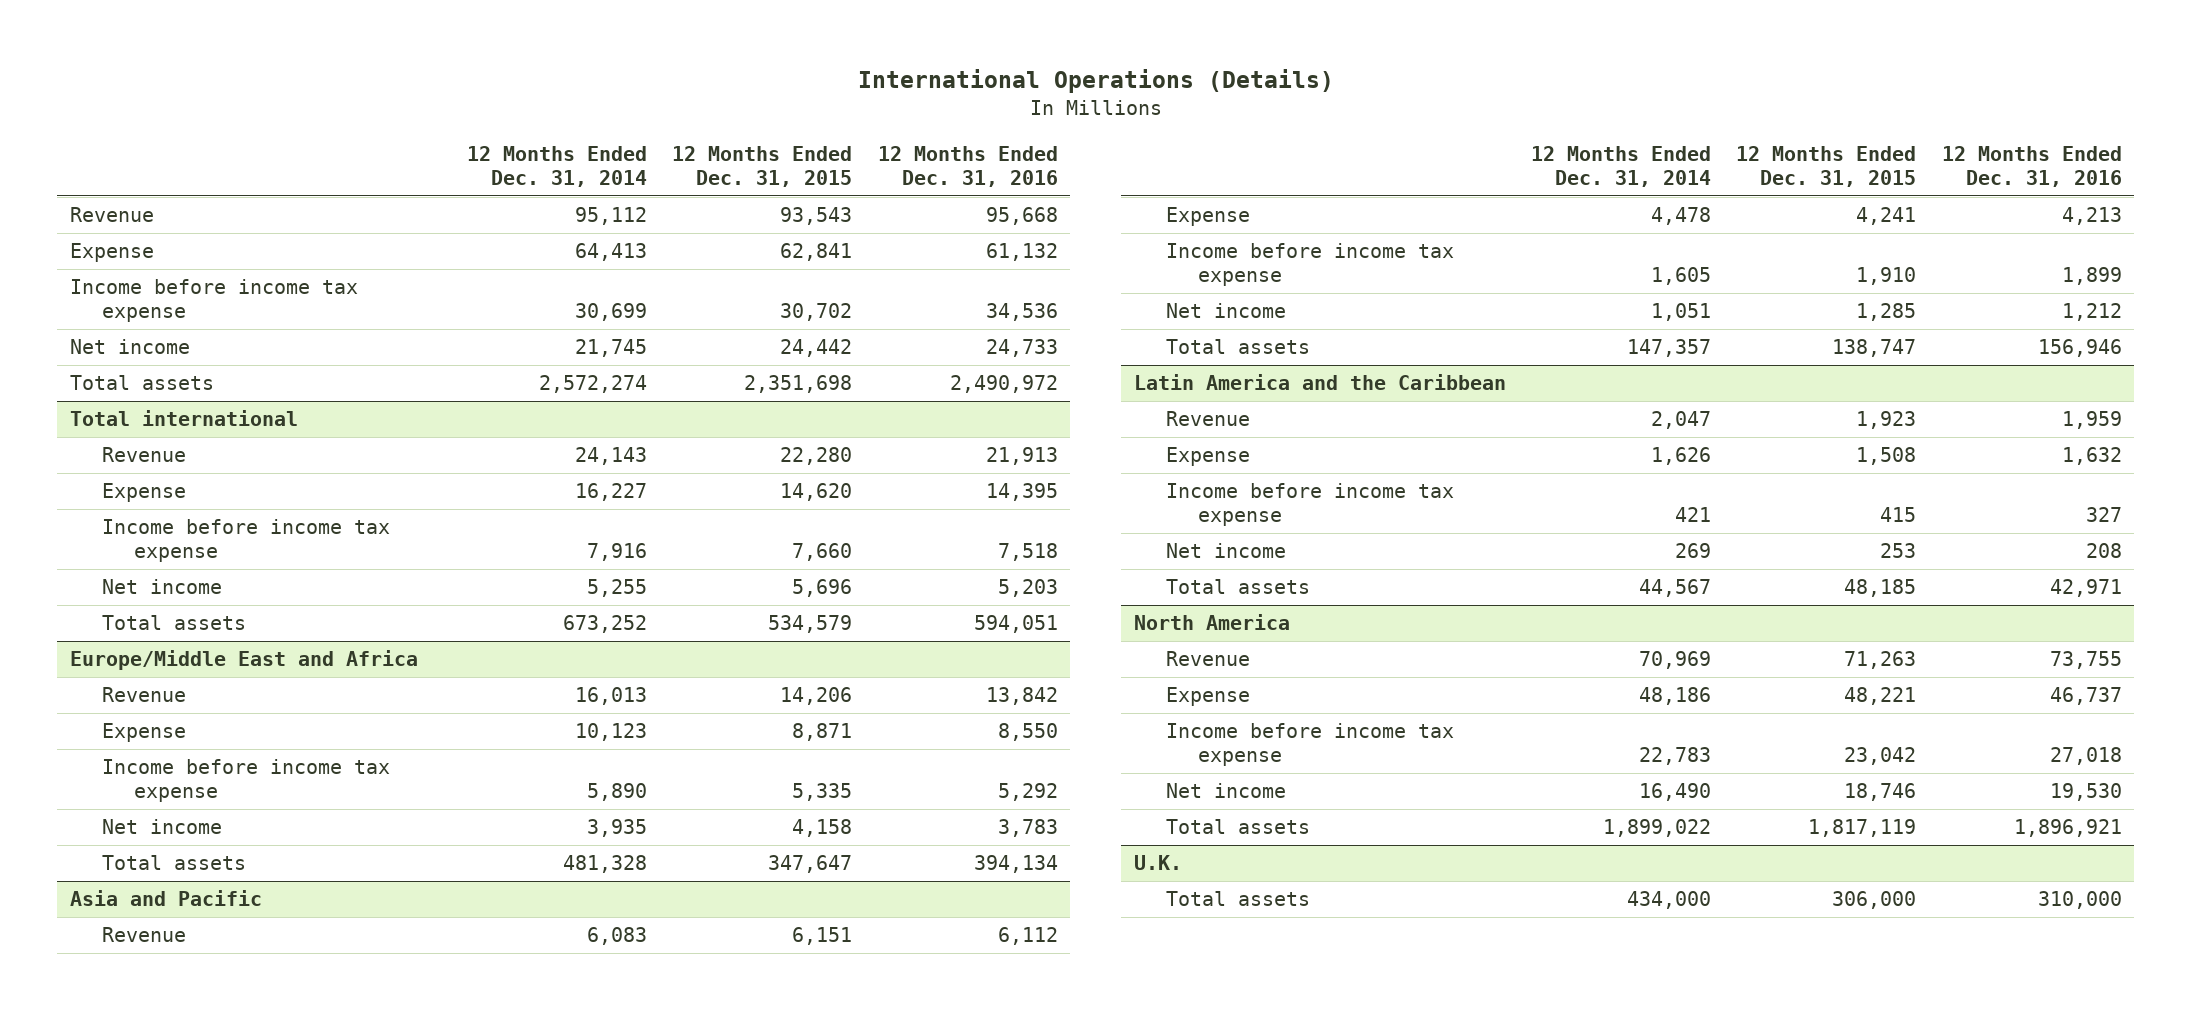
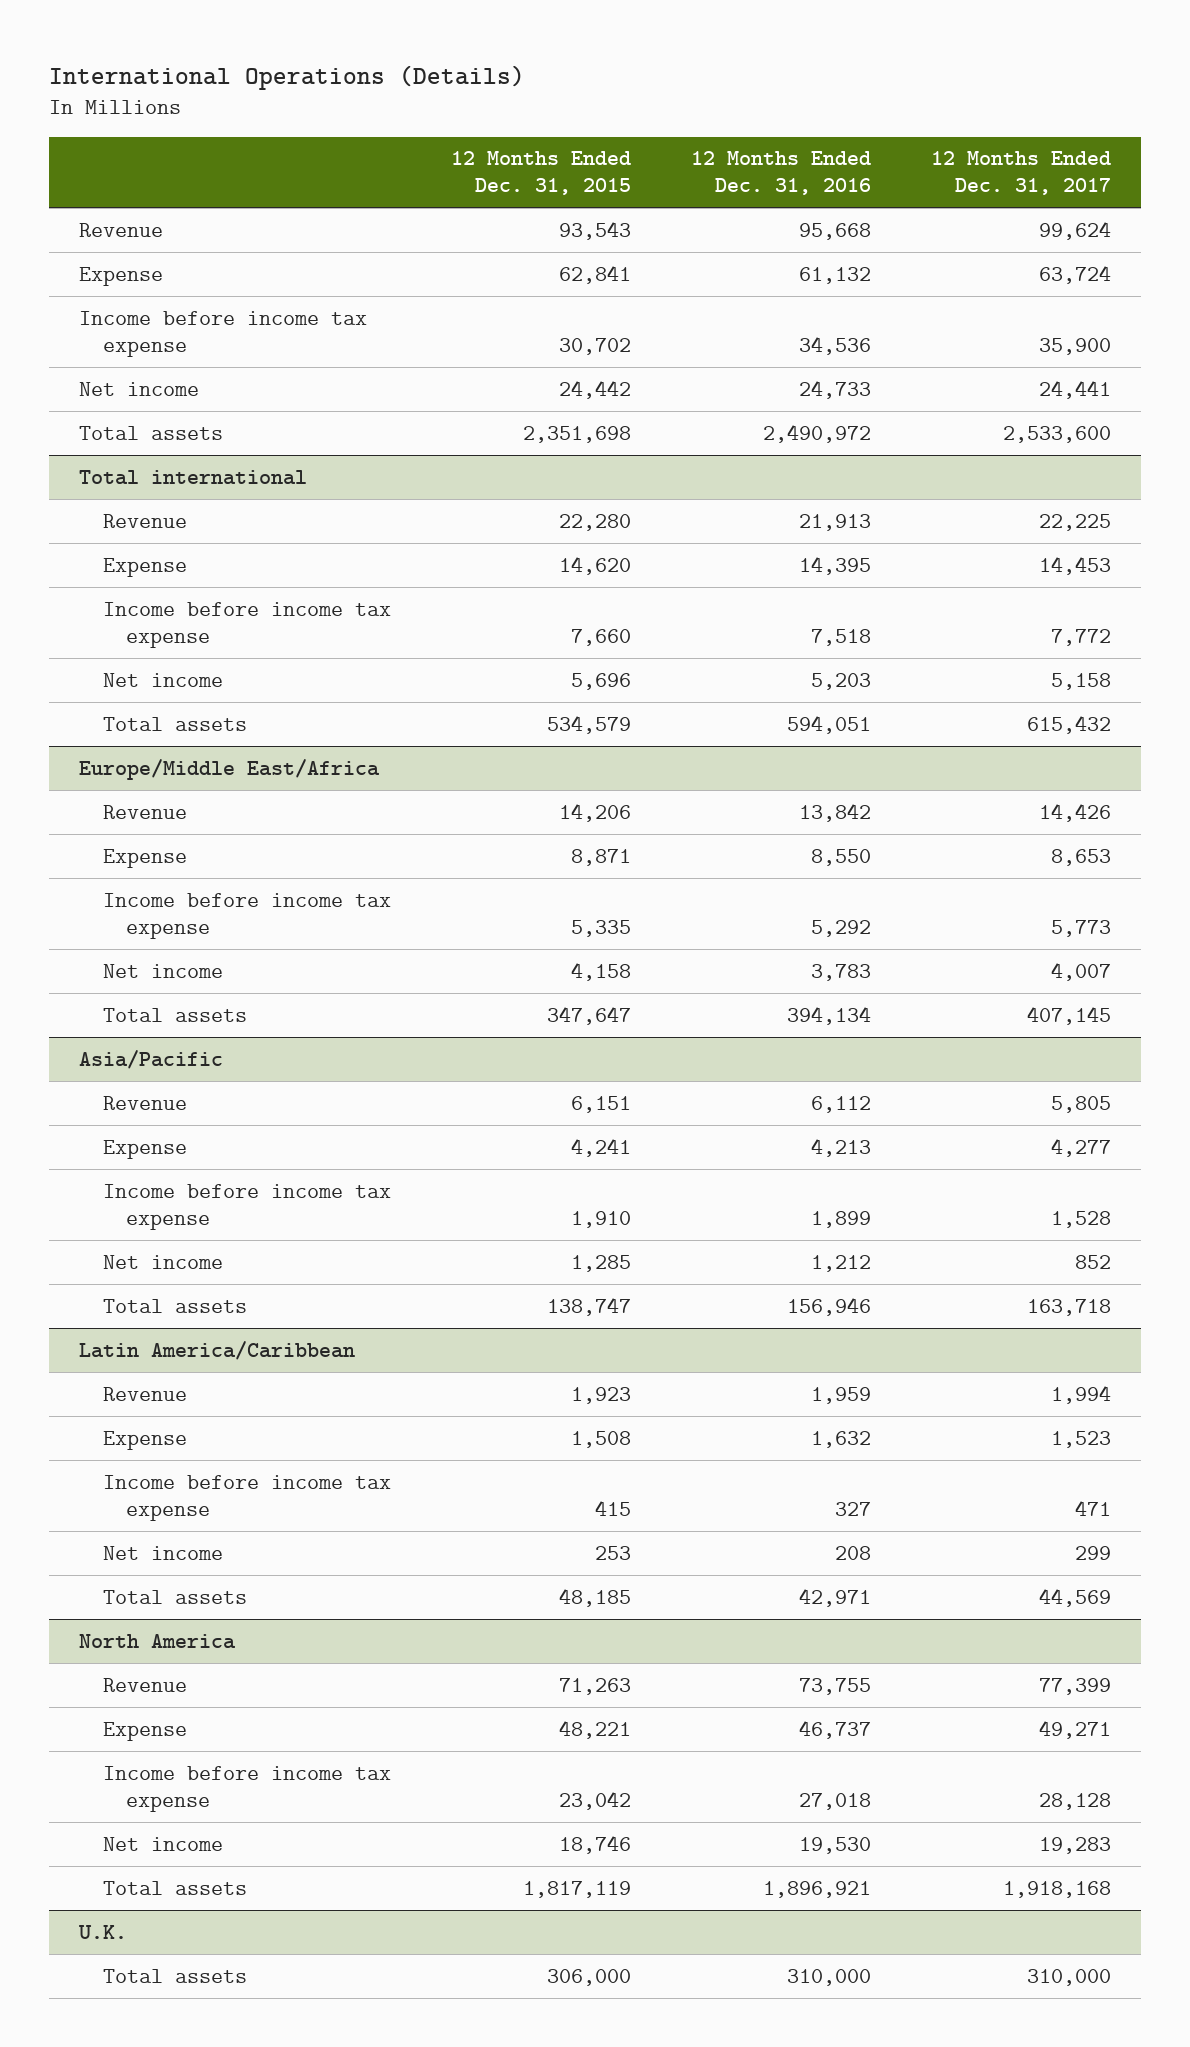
[466,145,647,188] 12 Months Ended Dec. 31, 2014 -> none
none -> [930,151,1111,196] 12 Months Ended Dec. 31, 2017
[69,650,418,671] Europe/Middle East and Africa -> [79,758,381,780] Europe/Middle East/Africa
[69,890,262,907] Asia and Pacific -> [79,1049,224,1069] Asia/Pacific
[1133,374,1506,391] Latin America and the Caribbean -> [79,1340,356,1360] Latin America/Caribbean

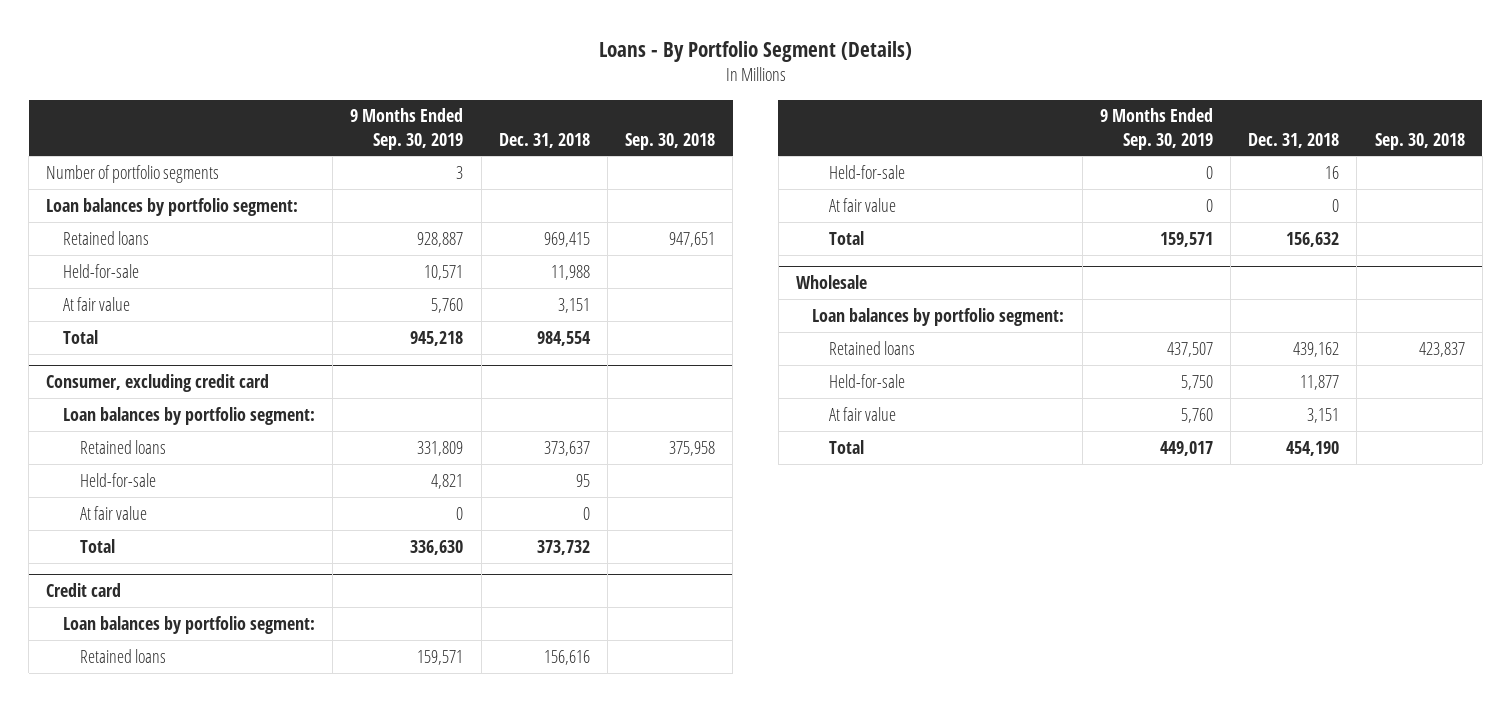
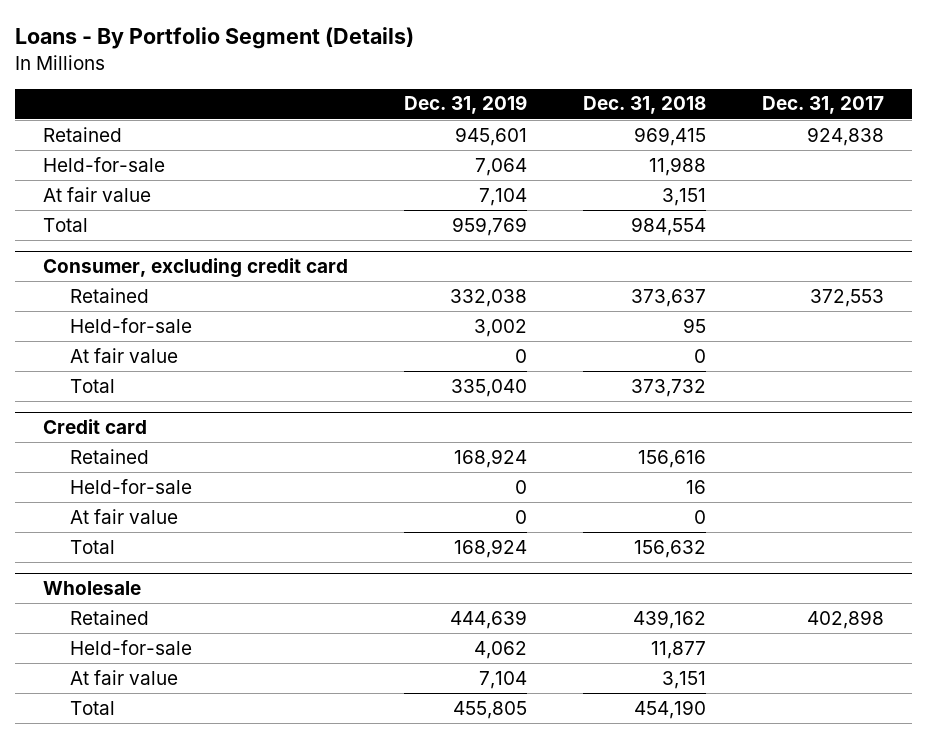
[350,108,464,150] 9 Months Ended Sep. 30, 2019 -> none
[625,132,716,150] Sep. 30, 2018 -> none
none -> [404,95,528,115] Dec. 31, 2019
none -> [762,96,885,115] Dec. 31, 2017
[46,164,220,183] Number of portfolio segments -> none
[46,197,299,216] Loan balances by portfolio segment: -> none
[62,230,149,245] Retained loans -> [43,126,123,142] Retained
[62,406,315,425] Loan balances by portfolio segment: -> none
[79,439,166,454] Retained loans -> [70,287,150,303] Retained
[62,615,315,634] Loan balances by portfolio segment: -> none
[79,648,166,663] Retained loans -> [70,448,150,464] Retained
[812,307,1065,326] Loan balances by portfolio segment: -> none
[829,340,916,355] Retained loans -> [70,609,150,625] Retained

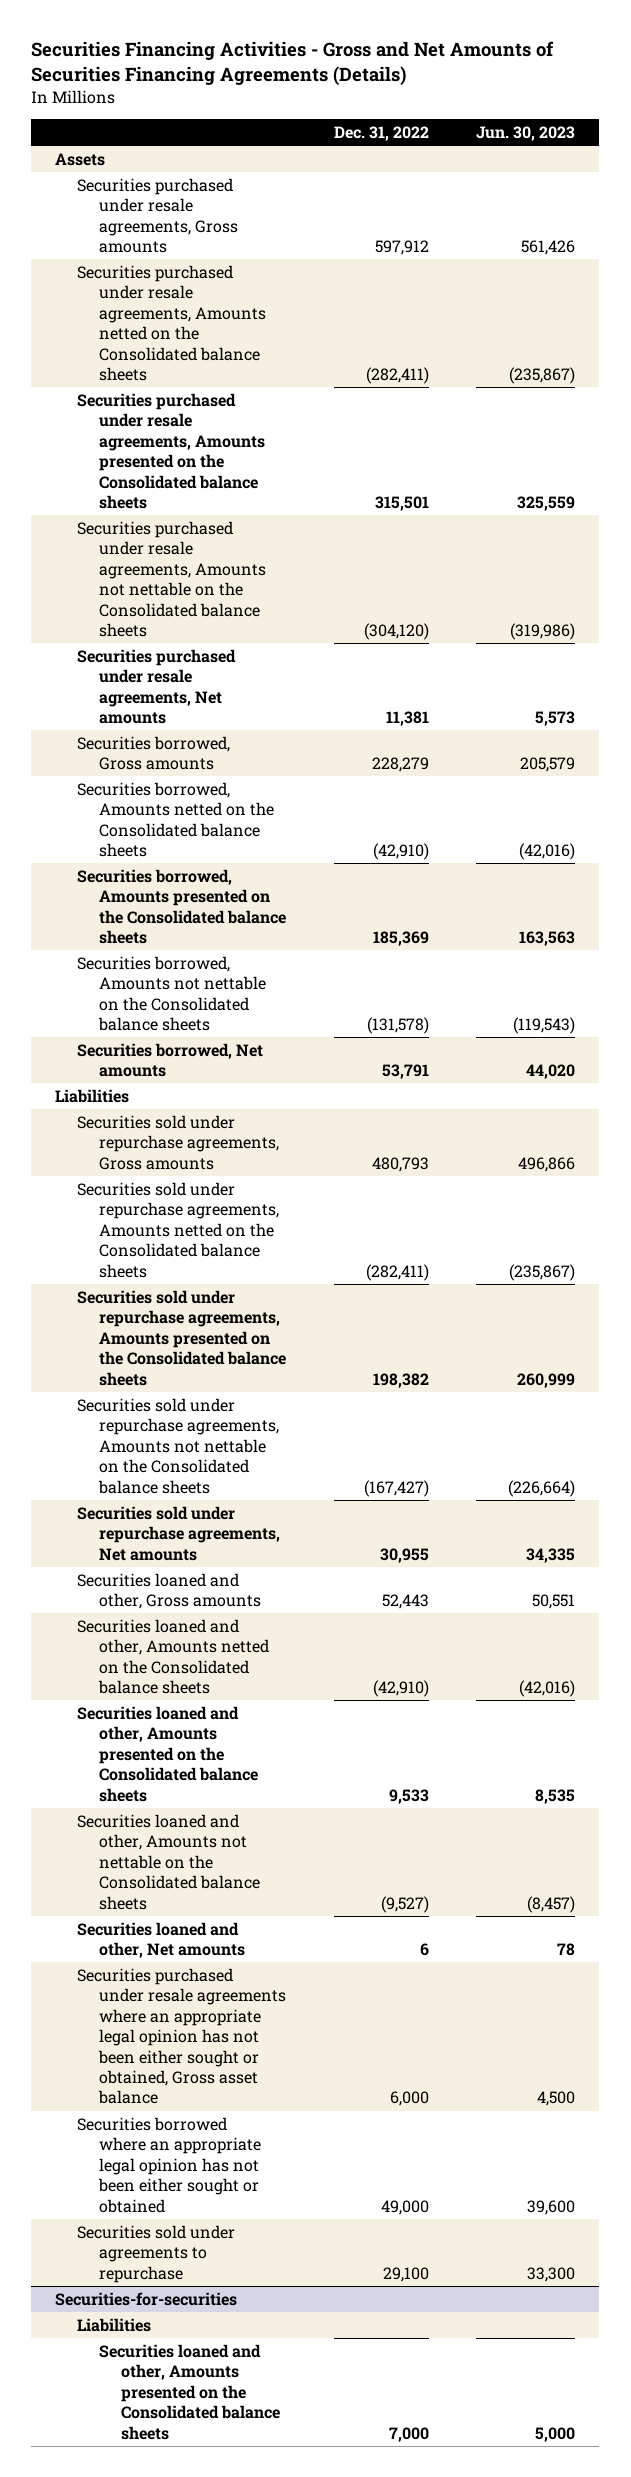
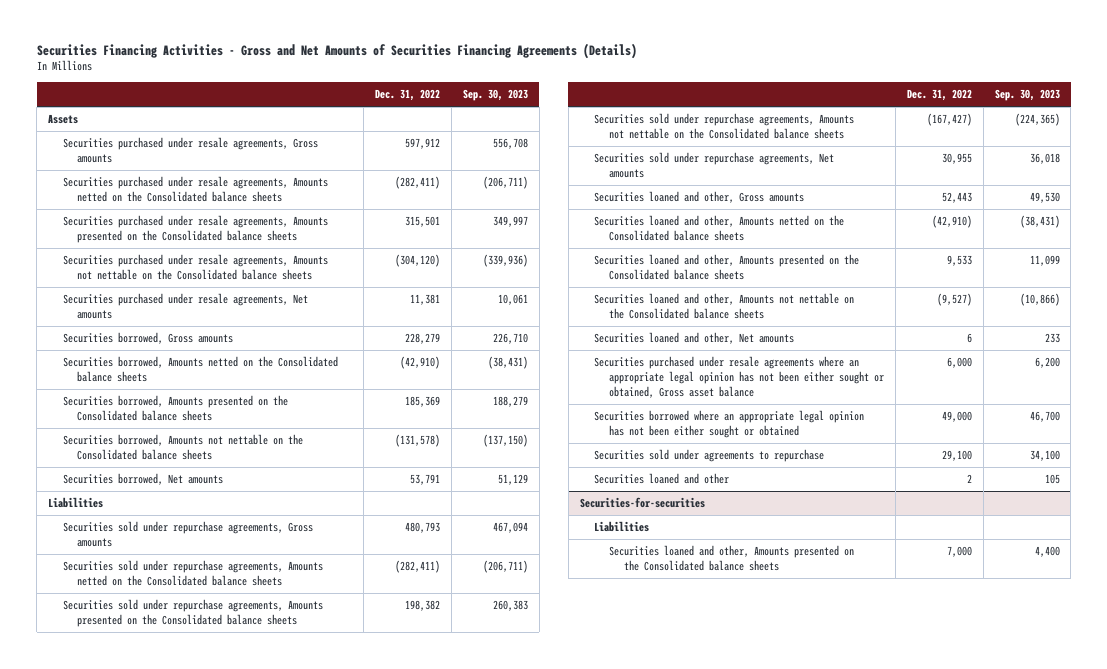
[476,126,576,142] Jun. 30, 2023 -> none
none -> [462,89,528,102] Sep. 30, 2023
none -> [594,473,730,485] Securities loaned and other

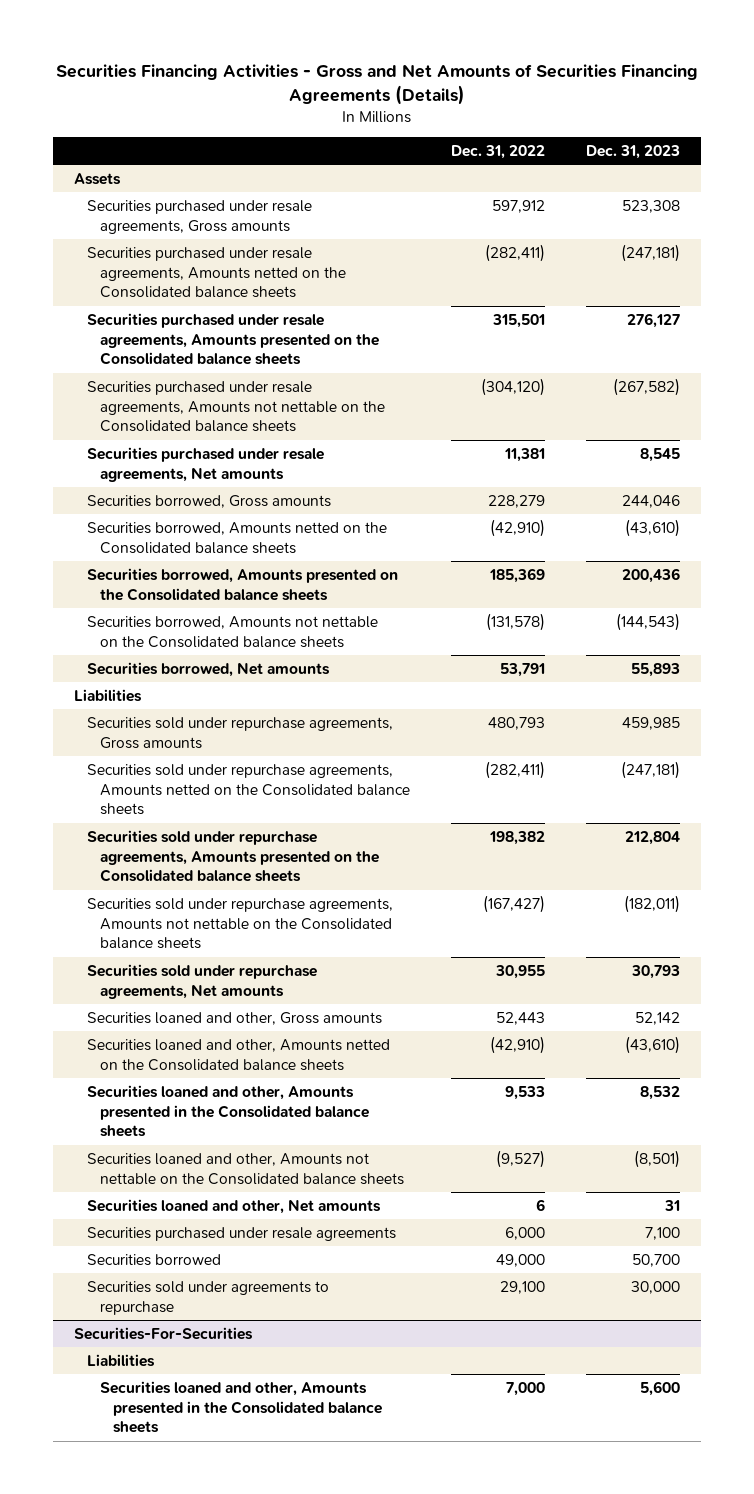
[462,89,528,102] Sep. 30, 2023 -> none
none -> [586,144,681,159] Dec. 31, 2023
[594,254,860,281] Securities loaned and other, Amounts presented on the Consolidated balance sheets -> [86,1084,369,1138] Securities loaned and other, Amounts presented in the Consolidated balance sheets
[594,356,884,399] Securities purchased under resale agreements where an appropriate legal opinion has not been either sought or obtained, Gross asset balance -> [86,1226,396,1241] Securities purchased under resale agreements
[594,410,865,439] Securities borrowed where an appropriate legal opinion has not been either sought or obtained -> [86,1253,221,1266] Securities borrowed
[594,473,730,485] Securities loaned and other -> none
[579,497,705,509] Securities-for-securities -> [73,1326,253,1340] Securities-For-Securities
[608,545,854,572] Securities loaned and other, Amounts presented on the Consolidated balance sheets -> [99,1380,382,1434] Securities loaned and other, Amounts presented in the Consolidated balance sheets

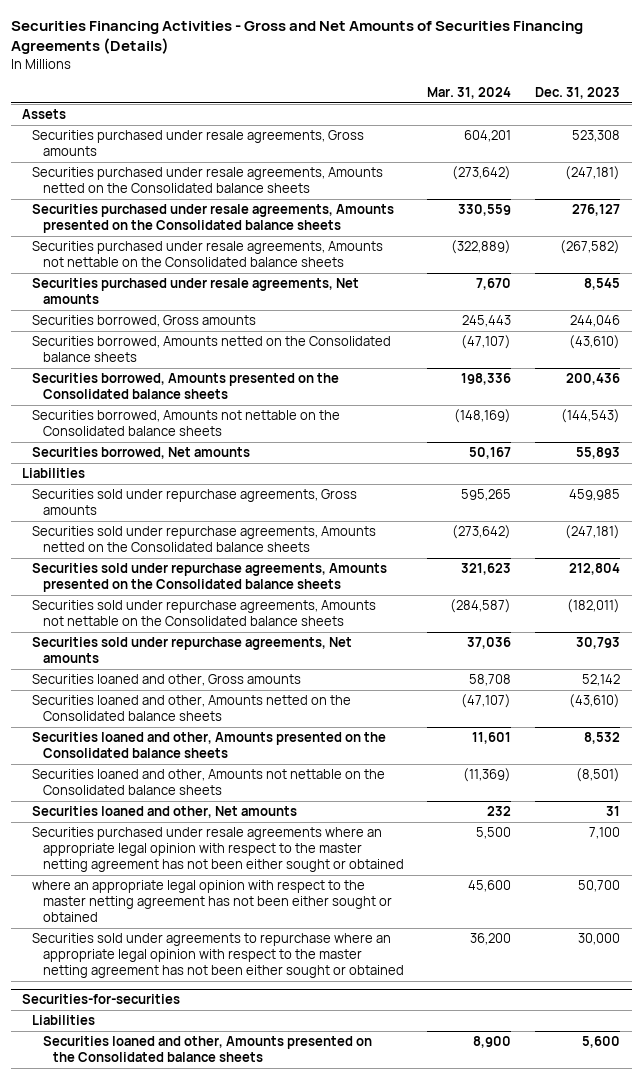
[451,144,546,159] Dec. 31, 2022 -> none
none -> [427,87,512,100] Mar. 31, 2024
[86,1084,369,1138] Securities loaned and other, Amounts presented in the Consolidated balance sheets -> [32,732,387,759] Securities loaned and other, Amounts presented on the Consolidated balance sheets
[86,1253,221,1266] Securities borrowed -> none
[86,1226,396,1241] Securities purchased under resale agreements -> [32,827,404,873] Securities purchased under resale agreements where an appropriate legal opinion with respect to the master netting agreement has not been either sought or obtained
none -> [32,880,392,923] where an appropriate legal opinion with respect to the master netting agreement has not been either sought or obtained
[86,1280,329,1315] Securities sold under agreements to repurchase -> [32,933,404,979] Securities sold under agreements to repurchase where an appropriate legal opinion with respect to the master netting agreement has not been either sought or obtained
[73,1326,253,1340] Securities-For-Securities -> [22,994,181,1005] Securities-for-securities
[99,1380,382,1434] Securities loaned and other, Amounts presented in the Consolidated balance sheets -> [42,1036,372,1063] Securities loaned and other, Amounts presented on the Consolidated balance sheets

